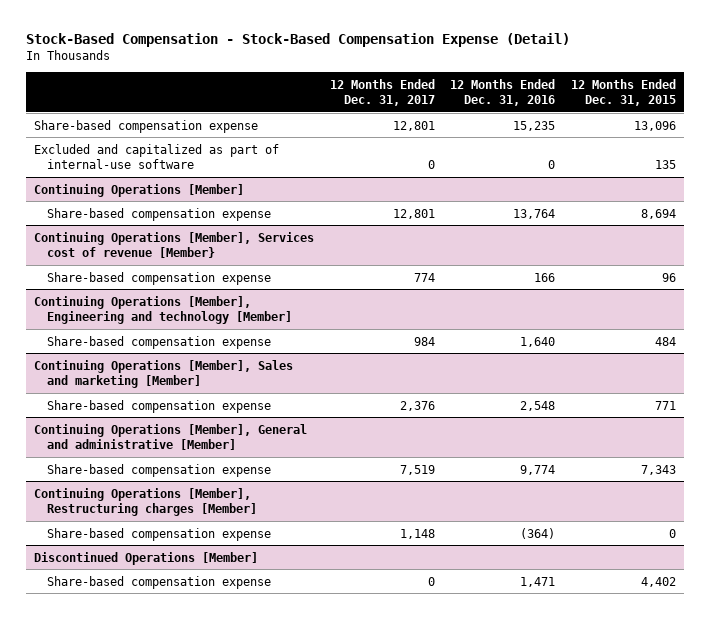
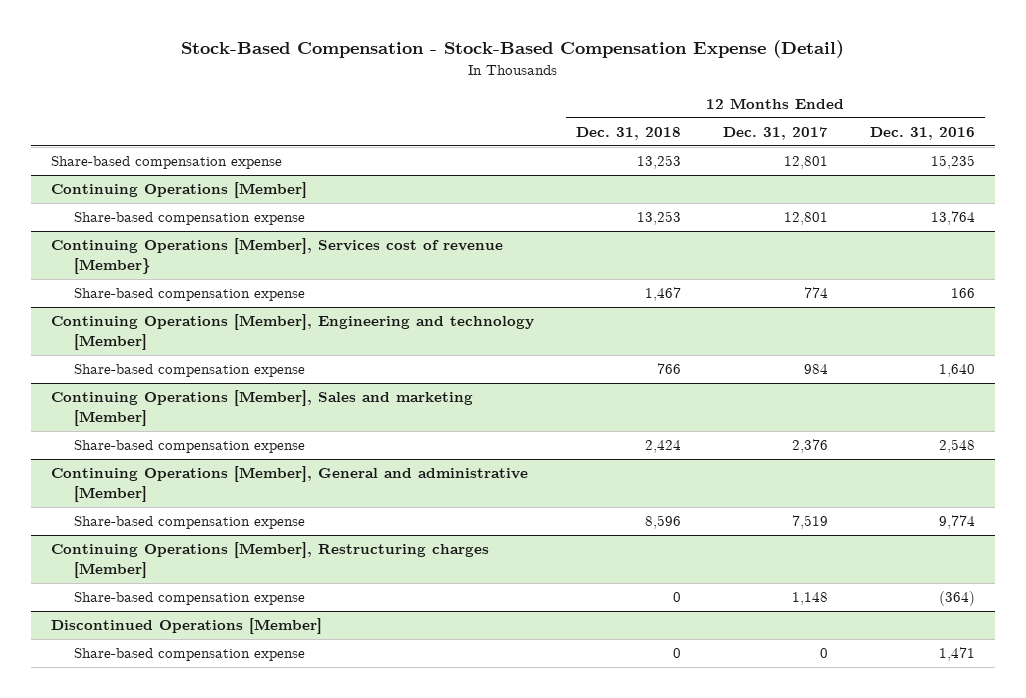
[571,78,677,107] 12 Months Ended Dec. 31, 2015 -> none
none -> [576,127,682,141] Dec. 31, 2018
[33,143,279,169] Excluded and capitalized as part of internal-use software -> none

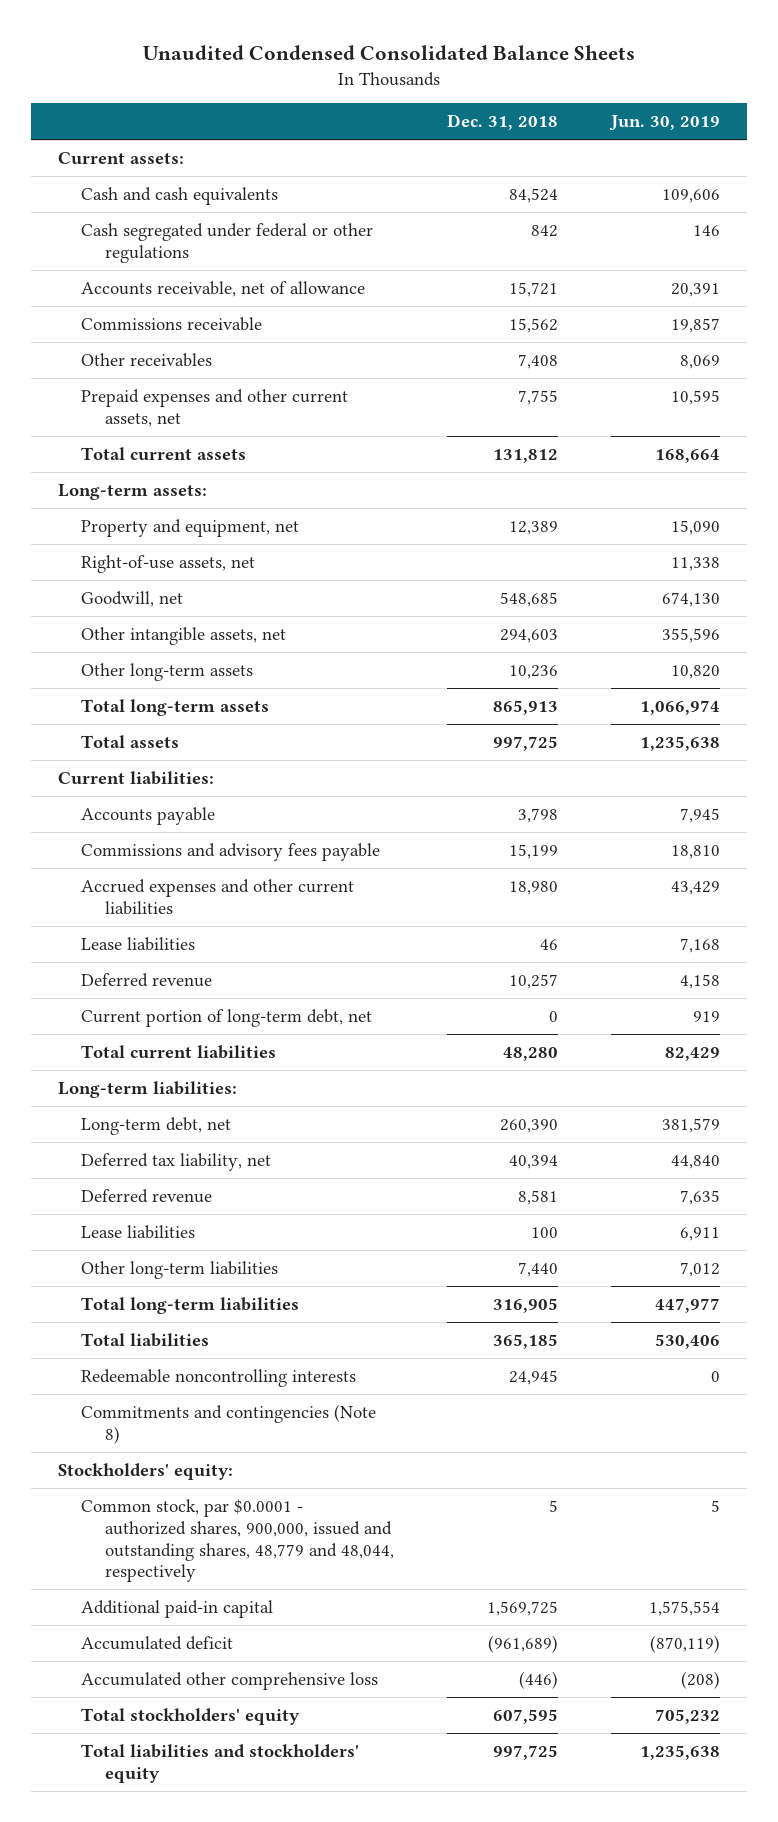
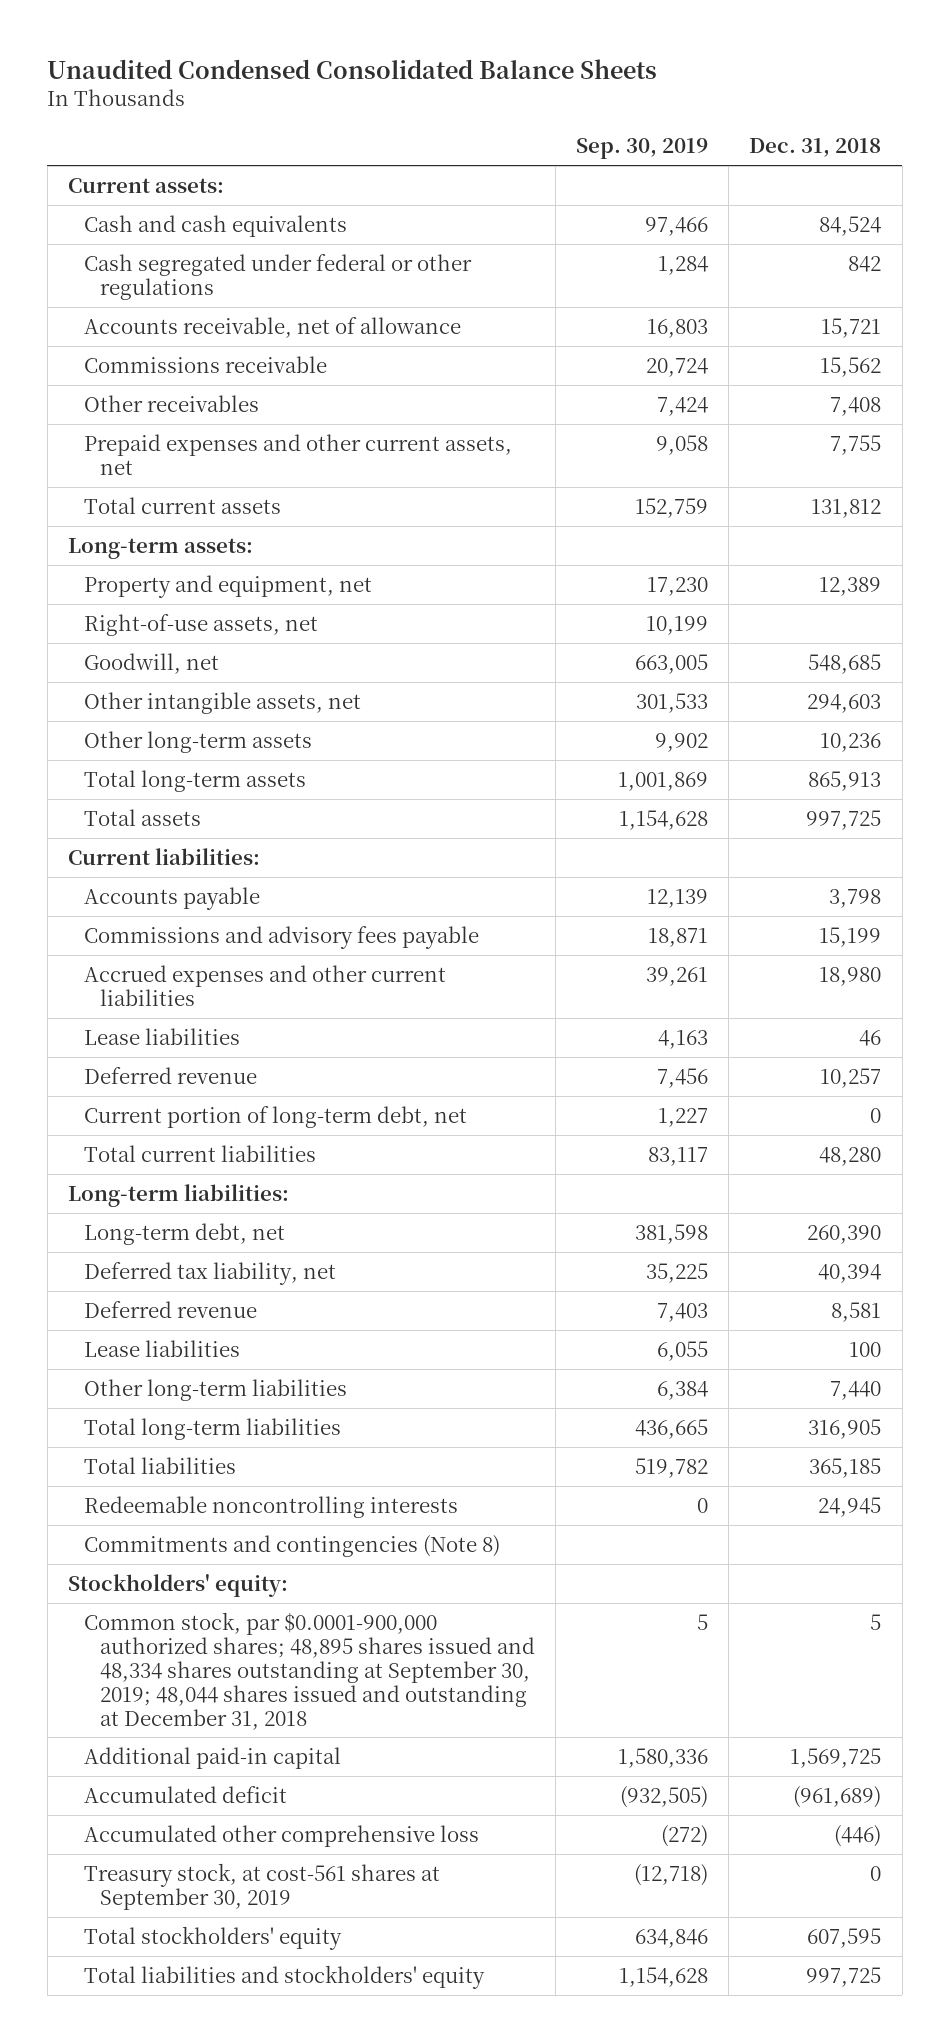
[609,115,721,132] Jun. 30, 2019 -> none
none -> [576,138,709,160] Sep. 30, 2019
[81,1498,394,1583] Common stock, par $0.0001 - authorized shares, 900,000, issued and outstanding shares, 48,779 and 48,044, respectively -> [83,1611,535,1730] Common stock, par $0.0001-900,000 authorized shares; 48,895 shares issued and 48,334 shares outstanding at September 30, 2019; 48,044 shares issued and outstanding at December 31, 2018
none -> [83,1862,440,1910] Treasury stock, at cost-561 shares at September 30, 2019

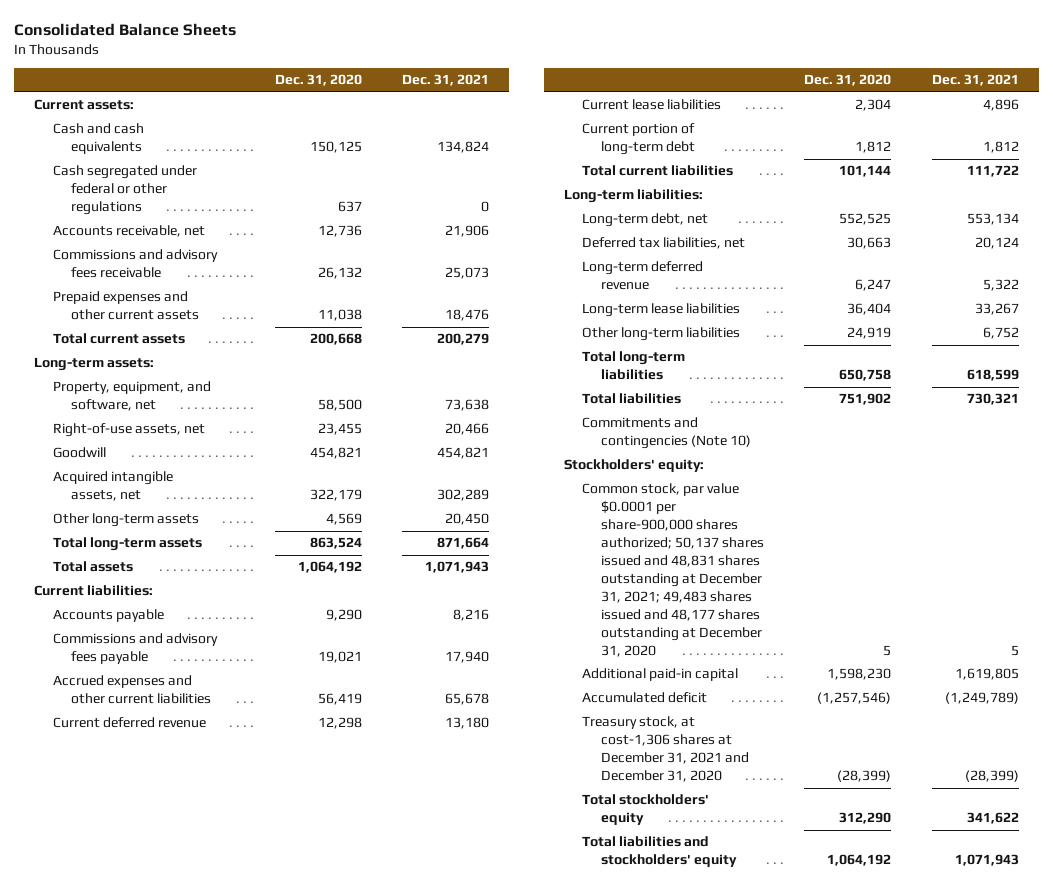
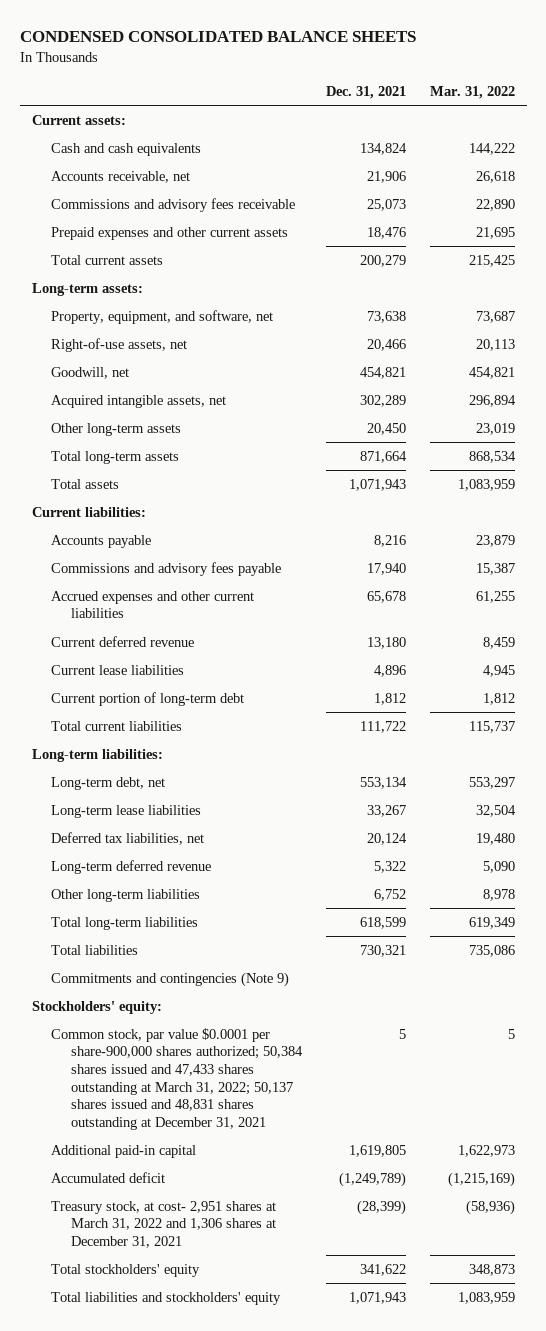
[13,23,236,37] Consolidated Balance Sheets -> [19,31,416,43] CONDENSED CONSOLIDATED BALANCE SHEETS
[274,74,362,87] Dec. 31, 2020 -> none
none -> [429,85,515,99] Mar. 31, 2022
[52,165,197,216] Cash segregated under federal or other regulations -> none
[52,447,106,459] Goodwill -> [51,366,130,379] Goodwill, net
[582,303,741,318] Long-term lease liabilities -> [51,804,202,818] Long-term lease liabilities
[582,417,751,450] Commitments and contingencies (Note 10) -> [51,971,290,987] Commitments and contingencies (Note 9)
[582,483,764,657] Common stock, par value $0.0001 per share-900,000 shares authorized; 50,137 shares issued and 48,831 shares outstanding at December 31, 2021; 49,483 shares issued and 48,177 shares outstanding at December 31, 2020 -> [51,1027,303,1130] Common stock, par value $0.0001 per share-900,000 shares authorized; 50,384 shares issued and 47,433 shares outstanding at March 31, 2022; 50,137 shares issued and 48,831 shares outstanding at December 31, 2021
[582,716,749,783] Treasury stock, at cost-1,306 shares at December 31, 2021 and December 31, 2020 -> [51,1200,277,1249] Treasury stock, at cost- 2,951 shares at March 31, 2022 and 1,306 shares at December 31, 2021

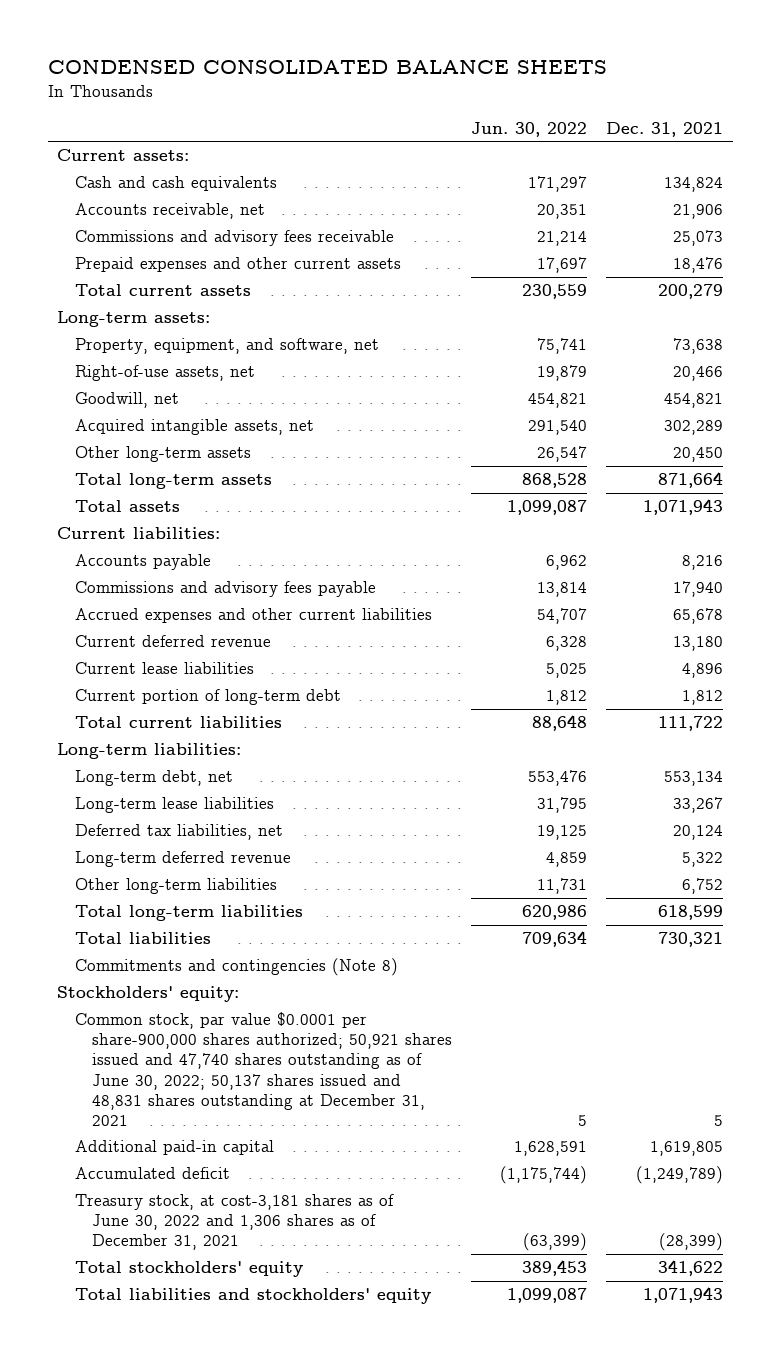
[429,85,515,99] Mar. 31, 2022 -> none
none -> [471,121,588,137] Jun. 30, 2022
[51,971,290,987] Commitments and contingencies (Note 9) -> [74,958,398,977] Commitments and contingencies (Note 8)
[51,1027,303,1130] Common stock, par value $0.0001 per share-900,000 shares authorized; 50,384 shares issued and 47,433 shares outstanding at March 31, 2022; 50,137 shares issued and 48,831 shares outstanding at December 31, 2021 -> [74,1012,453,1126] Common stock, par value $0.0001 per share-900,000 shares authorized; 50,921 shares issued and 47,740 shares outstanding as of June 30, 2022; 50,137 shares issued and 48,831 shares outstanding at December 31, 2021
[51,1200,277,1249] Treasury stock, at cost- 2,951 shares at March 31, 2022 and 1,306 shares at December 31, 2021 -> [74,1194,394,1251] Treasury stock, at cost-3,181 shares as of June 30, 2022 and 1,306 shares as of December 31, 2021

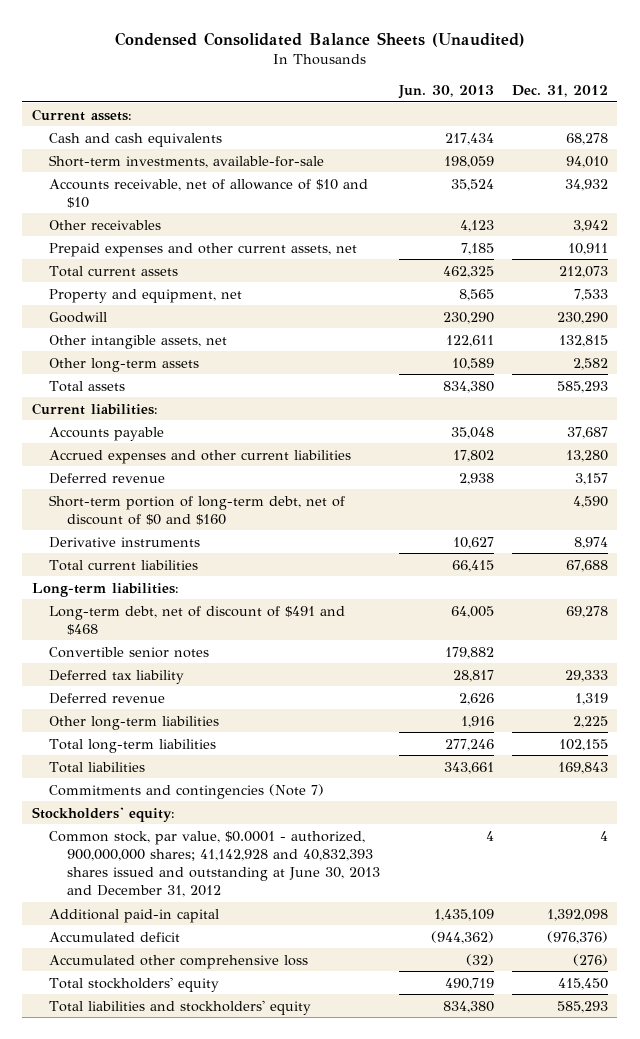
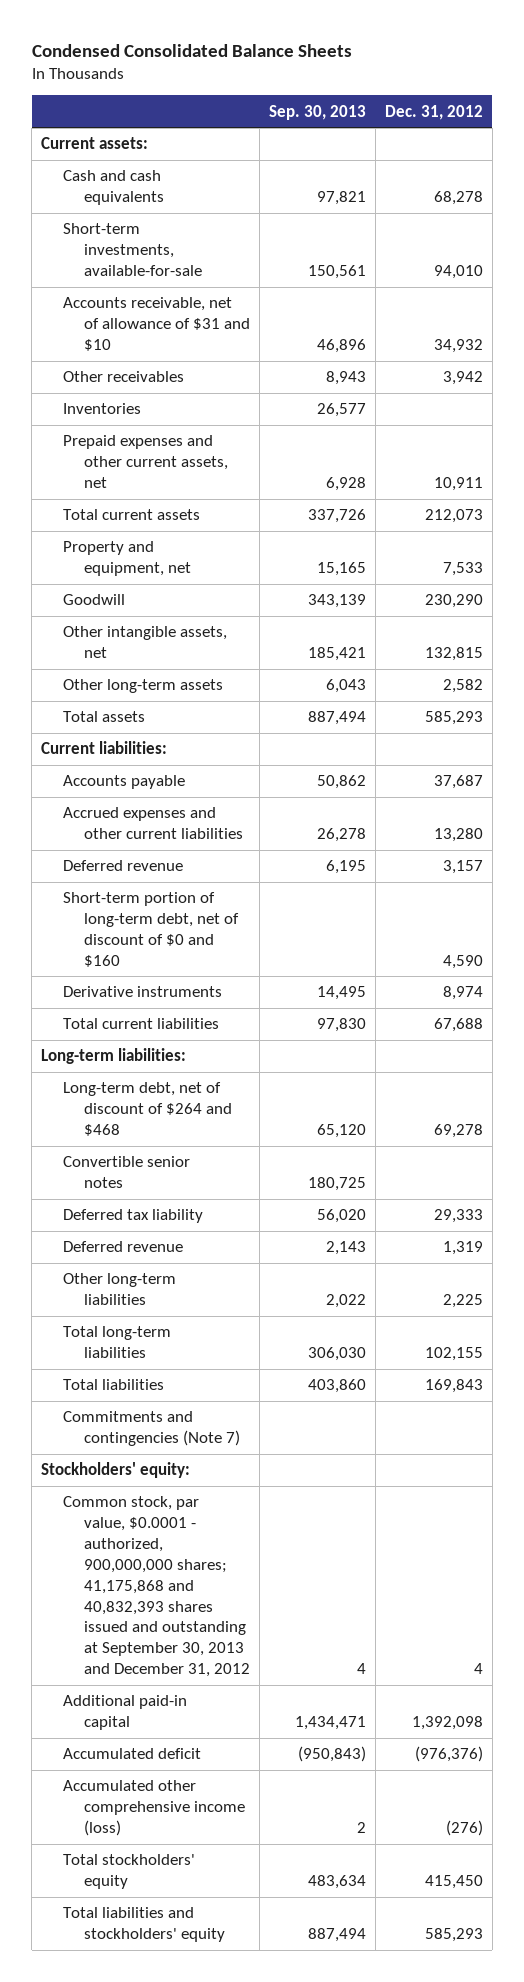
[114,31,525,47] Condensed Consolidated Balance Sheets (Unaudited) -> [31,43,352,57] Condensed Consolidated Balance Sheets
[397,85,494,100] Jun. 30, 2013 -> none
none -> [268,104,366,120] Sep. 30, 2013
[49,178,369,208] Accounts receivable, net of allowance of $10 and $10 -> [62,297,251,351] Accounts receivable, net of allowance of $31 and $10
none -> [62,403,141,415] Inventories
[49,605,346,635] Long-term debt, net of discount of $491 and $468 -> [62,1082,233,1136] Long-term debt, net of discount of $264 and $468
[49,830,381,897] Common stock, par value, $0.0001 - authorized, 900,000,000 shares; 41,142,928 and 40,832,393 shares issued and outstanding at June 30, 2013 and December 31, 2012 -> [62,1496,251,1678] Common stock, par value, $0.0001 - authorized, 900,000,000 shares; 41,175,868 and 40,832,393 shares issued and outstanding at September 30, 2013 and December 31, 2012
[49,954,309,969] Accumulated other comprehensive loss -> [62,1780,246,1836] Accumulated other comprehensive income (loss)

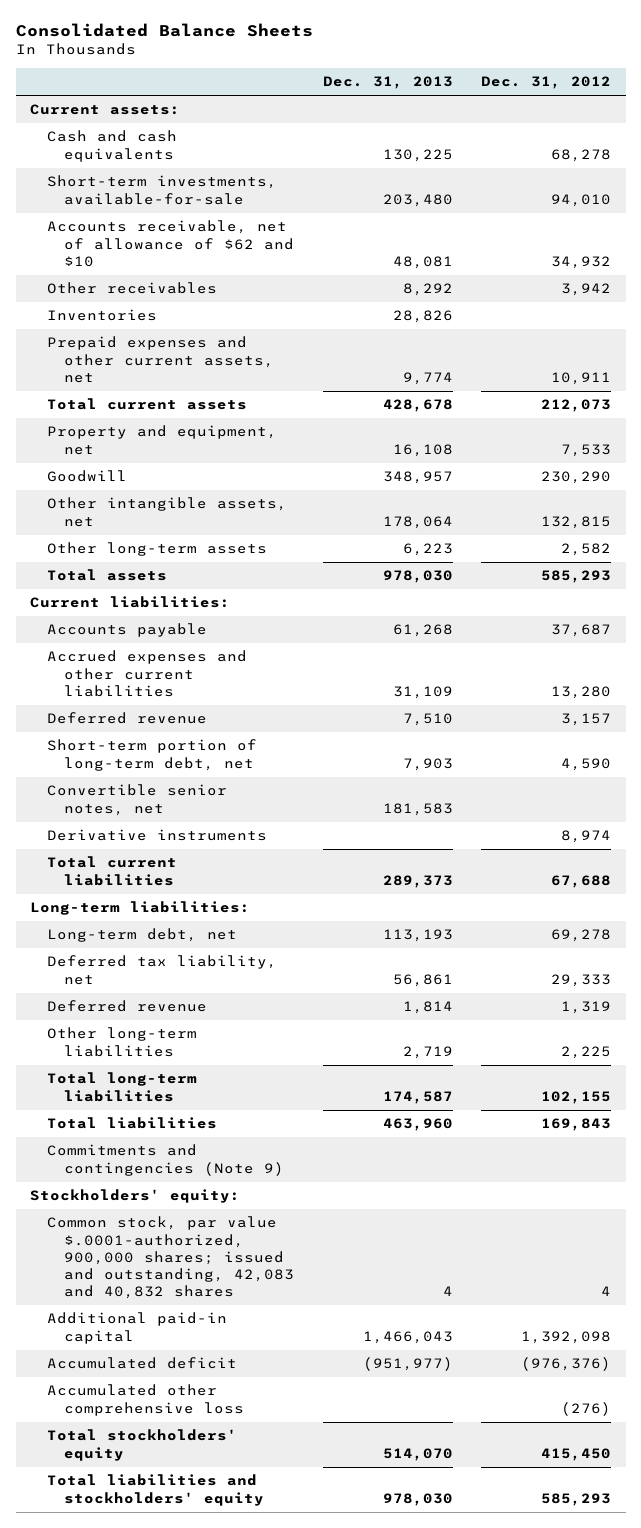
[31,43,352,57] Condensed Consolidated Balance Sheets -> [15,23,313,38] Consolidated Balance Sheets
[268,104,366,120] Sep. 30, 2013 -> none
none -> [322,76,453,90] Dec. 31, 2013
[62,297,251,351] Accounts receivable, net of allowance of $31 and $10 -> [46,220,294,267] Accounts receivable, net of allowance of $62 and $10
[62,892,240,967] Short-term portion of long-term debt, net of discount of $0 and $160 -> [46,739,257,771] Short-term portion of long-term debt, net
none -> [46,784,227,816] Convertible senior notes, net
[62,1156,190,1189] Convertible senior notes -> none
[62,1082,233,1136] Long-term debt, net of discount of $264 and $468 -> [46,928,237,943] Long-term debt, net
[62,1209,203,1224] Deferred tax liability -> [46,955,277,985] Deferred tax liability, net
[62,1411,241,1447] Commitments and contingencies (Note 7) -> [46,1144,284,1176] Commitments and contingencies (Note 9)
[62,1496,251,1678] Common stock, par value, $0.0001 - authorized, 900,000,000 shares; 41,175,868 and 40,832,393 shares issued and outstanding at September 30, 2013 and December 31, 2012 -> [46,1216,294,1299] Common stock, par value $.0001-authorized, 900,000 shares; issued and outstanding, 42,083 and 40,832 shares
[62,1780,246,1836] Accumulated other comprehensive income (loss) -> [46,1384,244,1416] Accumulated other comprehensive loss

